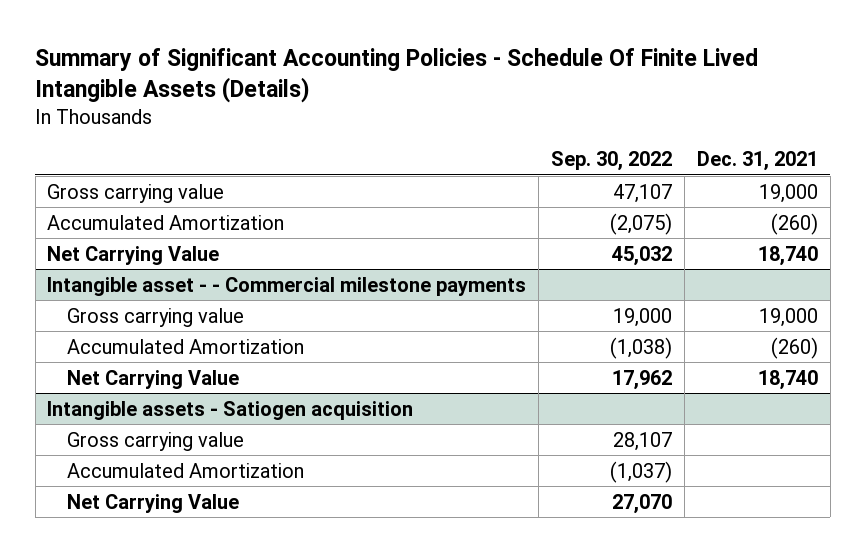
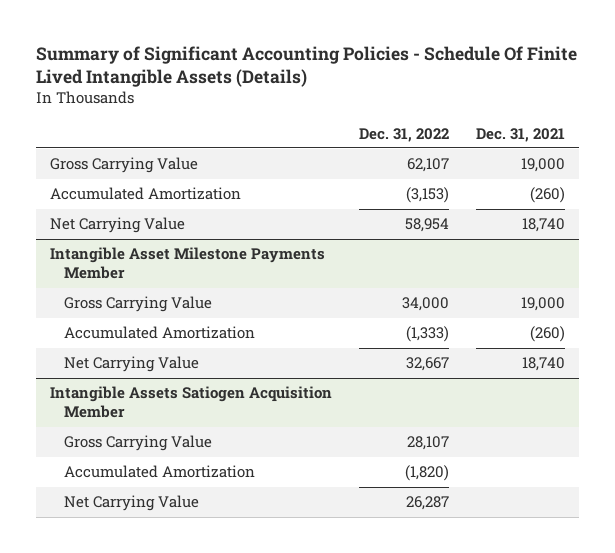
[551,151,673,172] Sep. 30, 2022 -> none
none -> [359,127,450,142] Dec. 31, 2022
[47,183,225,203] Gross carrying value -> [49,157,198,174] Gross Carrying Value
[47,276,527,296] Intangible asset - - Commercial milestone payments -> [49,247,325,280] Intangible Asset Milestone Payments Member
[66,307,244,327] Gross carrying value -> [63,296,212,313] Gross Carrying Value
[47,400,414,420] Intangible assets - Satiogen acquisition -> [49,386,332,419] Intangible Assets Satiogen Acquisition Member
[66,431,244,451] Gross carrying value -> [63,435,212,452] Gross Carrying Value

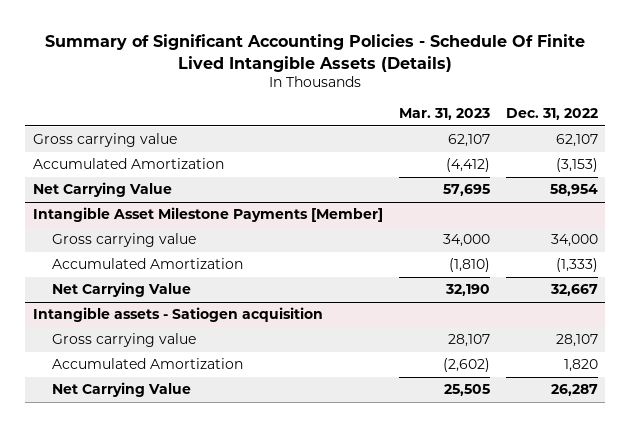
[476,127,566,142] Dec. 31, 2021 -> none
none -> [398,108,490,121] Mar. 31, 2023
[49,157,198,174] Gross Carrying Value -> [33,133,178,148] Gross carrying value
[49,247,325,280] Intangible Asset Milestone Payments Member -> [33,207,384,223] Intangible Asset Milestone Payments [Member]
[63,296,212,313] Gross Carrying Value -> [52,233,197,248] Gross carrying value
[49,386,332,419] Intangible Assets Satiogen Acquisition Member -> [33,307,324,323] Intangible assets - Satiogen acquisition
[63,435,212,452] Gross Carrying Value -> [52,333,197,348] Gross carrying value
[405,465,450,482] (1,820) -> [563,359,598,373] 1,820

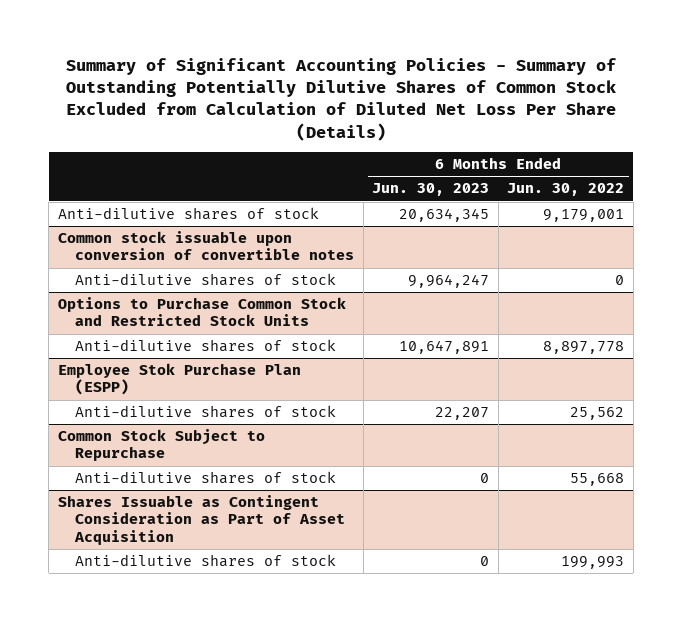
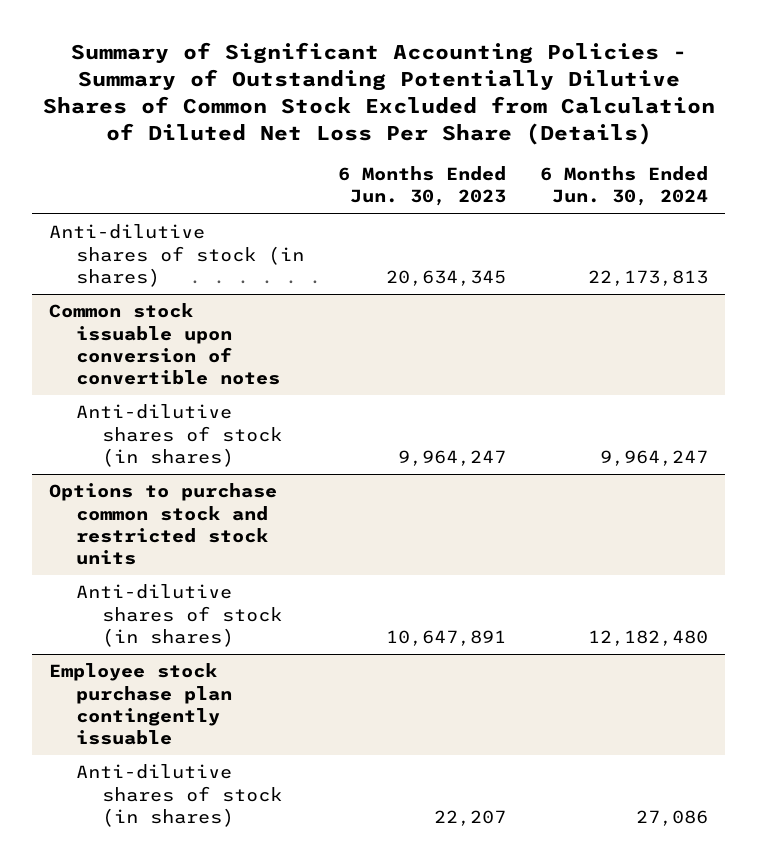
[507,183,625,197] Jun. 30, 2022 -> none
none -> [540,166,709,207] 6 Months Ended Jun. 30, 2024
[57,207,319,221] Anti-dilutive shares of stock -> [49,224,304,287] Anti-dilutive shares of stock (in shares)
[57,429,265,462] Common Stock Subject to Repurchase -> none
[75,471,337,485] Anti-dilutive shares of stock -> none
[57,495,346,545] Shares Issuable as Contingent Consideration as Part of Asset Acquisition -> none
[75,554,337,568] Anti-dilutive shares of stock -> none
[75,273,337,287] Anti-dilutive shares of stock -> [75,404,282,467] Anti-dilutive shares of stock (in shares)
[57,297,346,327] Options to Purchase Common Stock and Restricted Stock Units -> [49,483,278,565] Options to purchase common stock and restricted stock units
[75,339,337,353] Anti-dilutive shares of stock -> [75,584,282,647] Anti-dilutive shares of stock (in shares)
[57,363,301,396] Employee Stok Purchase Plan (ESPP) -> [49,663,232,745] Employee stock purchase plan contingently issuable
[75,405,337,419] Anti-dilutive shares of stock -> [75,764,282,827] Anti-dilutive shares of stock (in shares)

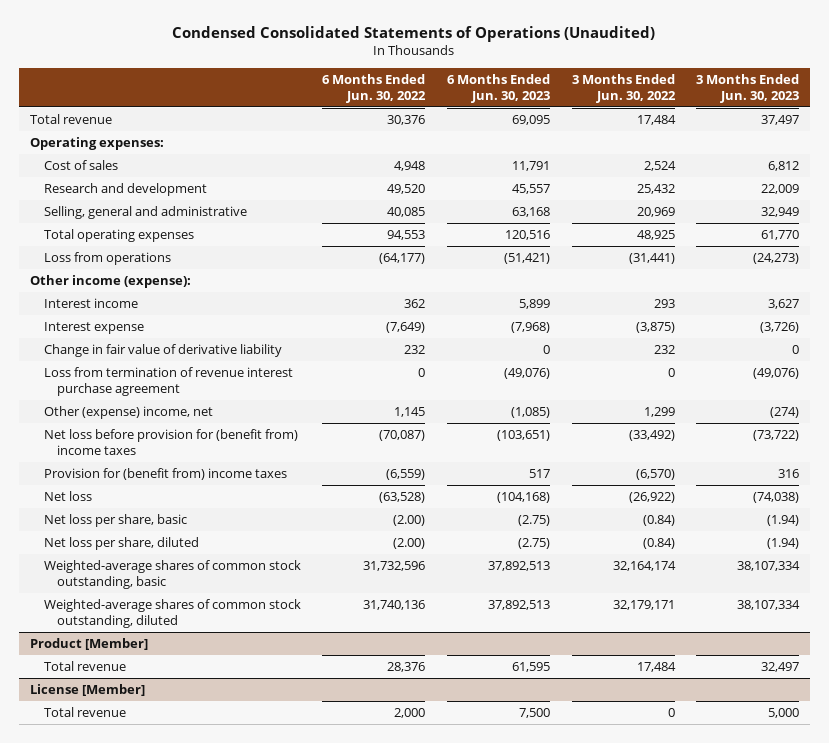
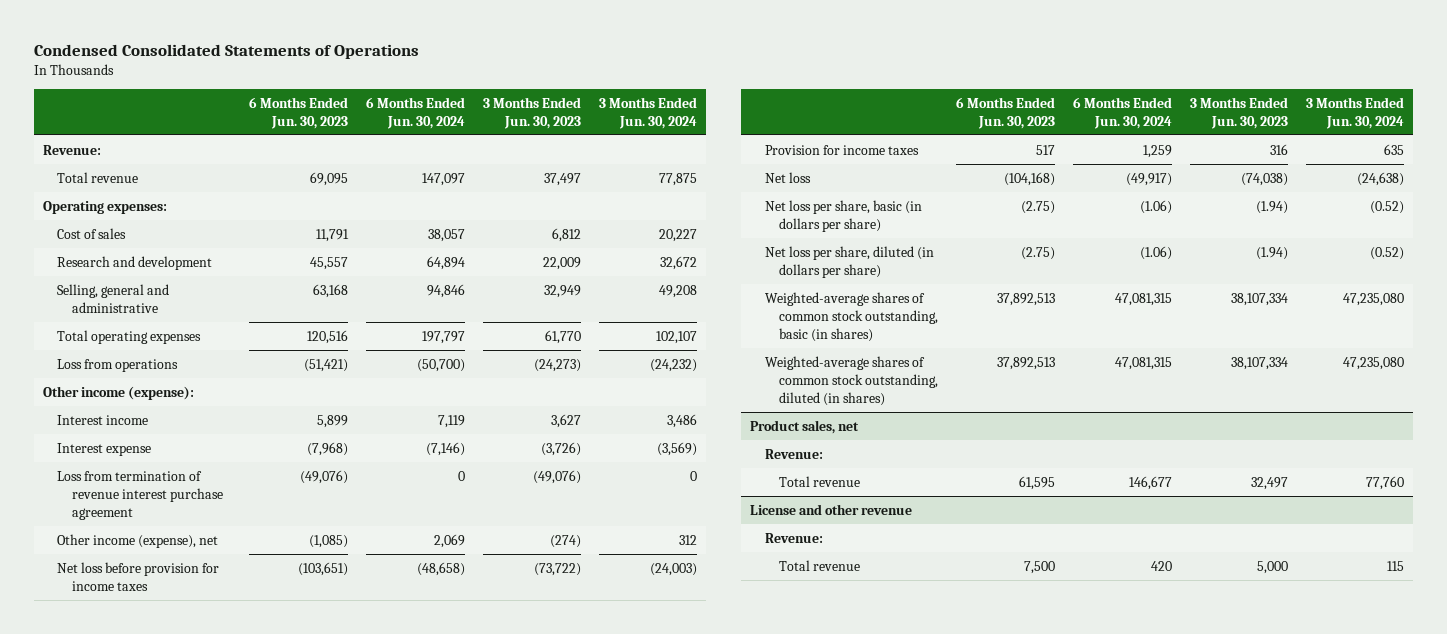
[172,26,656,43] Condensed Consolidated Statements of Operations (Unaudited) -> [33,43,419,59] Condensed Consolidated Statements of Operations
[322,73,427,103] 6 Months Ended Jun. 30, 2022 -> none
[571,73,676,103] 3 Months Ended Jun. 30, 2022 -> none
none -> [365,96,465,129] 6 Months Ended Jun. 30, 2024
none -> [598,96,697,129] 3 Months Ended Jun. 30, 2024
none -> [42,144,101,155] Revenue:
[43,343,282,357] Change in fair value of derivative liability -> none
[43,405,213,419] Other (expense) income, net -> [57,533,219,548] Other income (expense), net
[43,428,298,455] Net loss before provision for (benefit from) income taxes -> [57,561,220,591] Net loss before provision for income taxes
[43,467,287,480] Provision for (benefit from) income taxes -> [764,144,919,155] Provision for income taxes
[43,513,187,527] Net loss per share, basic -> [764,199,922,232] Net loss per share, basic (in dollars per share)
[43,536,199,550] Net loss per share, diluted -> [764,245,934,278] Net loss per share, diluted (in dollars per share)
[43,559,301,589] Weighted-average shares of common stock outstanding, basic -> [764,291,939,342] Weighted-average shares of common stock outstanding, basic (in shares)
[43,598,301,628] Weighted-average shares of common stock outstanding, diluted -> [764,355,939,406] Weighted-average shares of common stock outstanding, diluted (in shares)
[29,637,148,650] Product [Member] -> [750,419,860,434] Product sales, net
none -> [764,448,823,459] Revenue:
[29,683,145,696] License [Member] -> none
none -> [750,503,913,515] License and other revenue
none -> [764,532,823,543] Revenue:

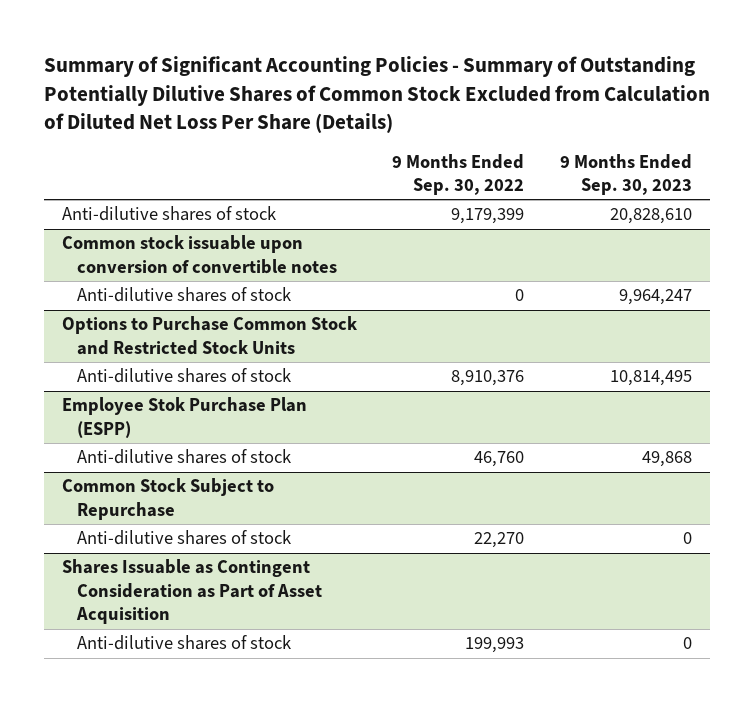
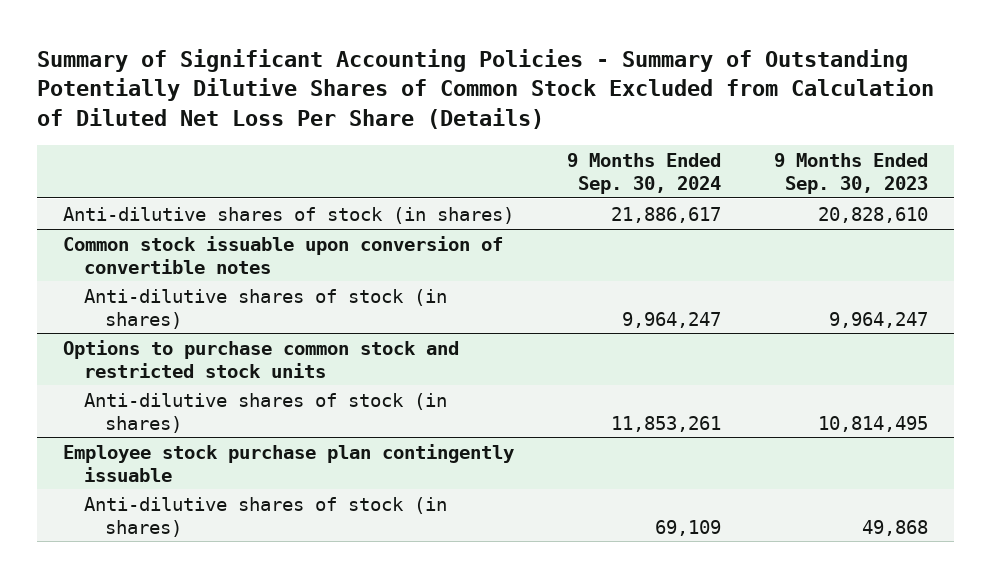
[392,153,525,195] 9 Months Ended Sep. 30, 2022 -> none
none -> [567,152,722,194] 9 Months Ended Sep. 30, 2024
[61,206,276,222] Anti-dilutive shares of stock -> [63,206,515,224] Anti-dilutive shares of stock (in shares)
[61,478,274,520] Common Stock Subject to Repurchase -> none
[77,530,292,546] Anti-dilutive shares of stock -> none
[61,559,323,625] Shares Issuable as Contingent Consideration as Part of Asset Acquisition -> none
[77,635,292,651] Anti-dilutive shares of stock -> none
[77,287,292,303] Anti-dilutive shares of stock -> [83,288,447,329] Anti-dilutive shares of stock (in shares)
[61,316,358,355] Options to Purchase Common Stock and Restricted Stock Units -> [63,339,460,378] Options to purchase common stock and restricted stock units
[77,368,292,384] Anti-dilutive shares of stock -> [83,392,447,433] Anti-dilutive shares of stock (in shares)
[61,397,307,438] Employee Stok Purchase Plan (ESPP) -> [63,443,515,482] Employee stock purchase plan contingently issuable
[77,449,292,465] Anti-dilutive shares of stock -> [83,496,447,537] Anti-dilutive shares of stock (in shares)

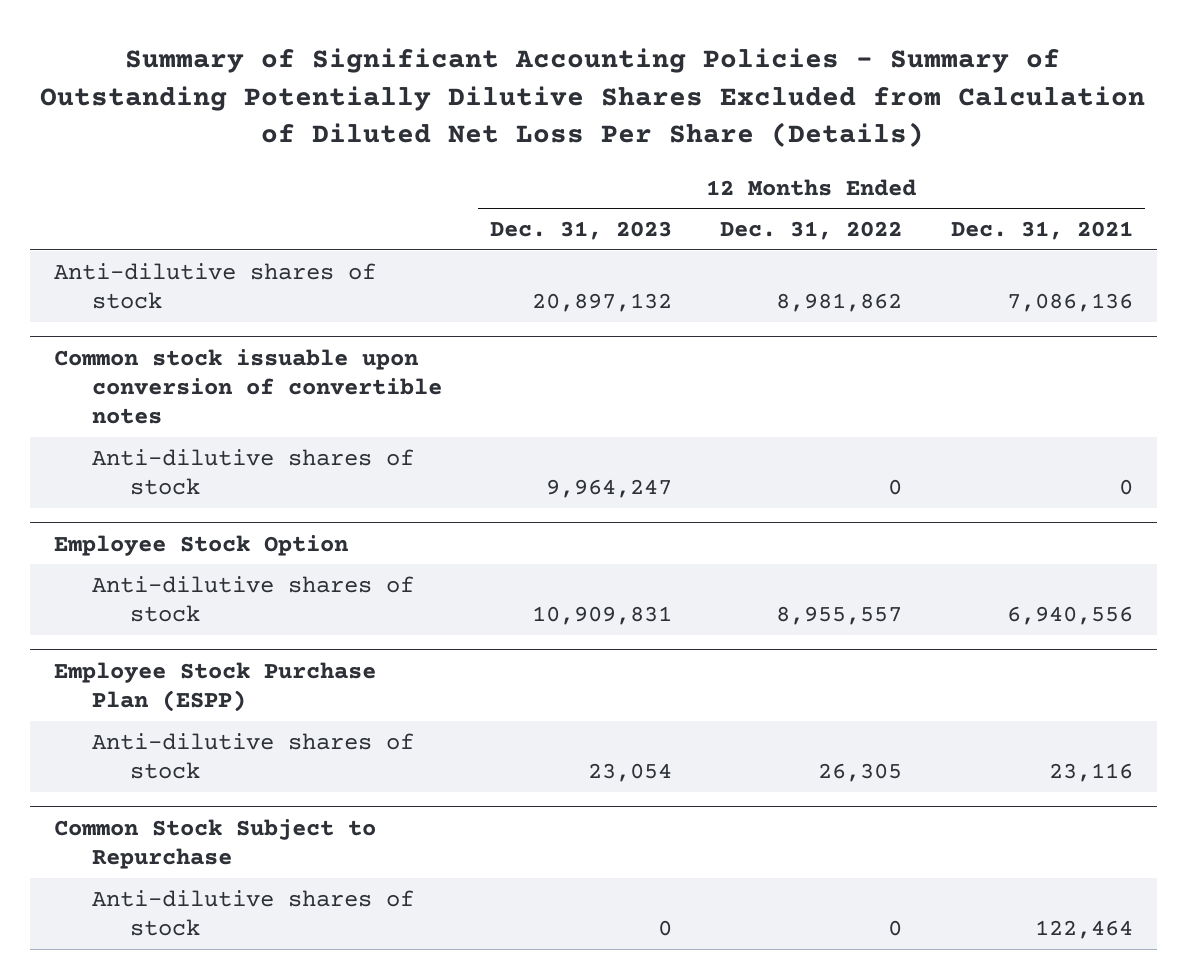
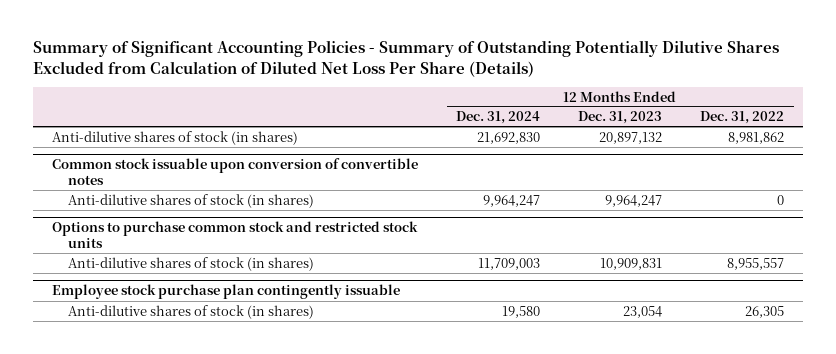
[950,221,1133,241] Dec. 31, 2021 -> none
none -> [456,111,541,125] Dec. 31, 2024
[53,262,376,310] Anti-dilutive shares of stock -> [52,130,299,145] Anti-dilutive shares of stock (in shares)
[53,818,376,869] Common Stock Subject to Repurchase -> none
[91,889,414,937] Anti-dilutive shares of stock -> none
[91,448,414,496] Anti-dilutive shares of stock -> [68,193,315,208] Anti-dilutive shares of stock (in shares)
[53,534,349,556] Employee Stock Option -> [52,221,419,248] Options to purchase common stock and restricted stock units
[91,575,414,623] Anti-dilutive shares of stock -> [68,256,315,271] Anti-dilutive shares of stock (in shares)
[53,661,376,712] Employee Stock Purchase Plan (ESPP) -> [52,284,401,300] Employee stock purchase plan contingently issuable
[91,732,414,780] Anti-dilutive shares of stock -> [68,304,315,319] Anti-dilutive shares of stock (in shares)

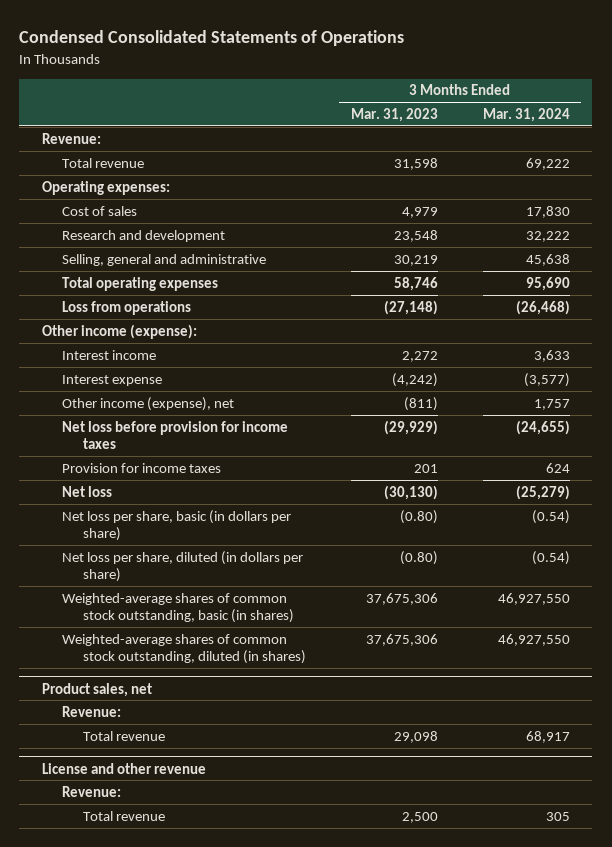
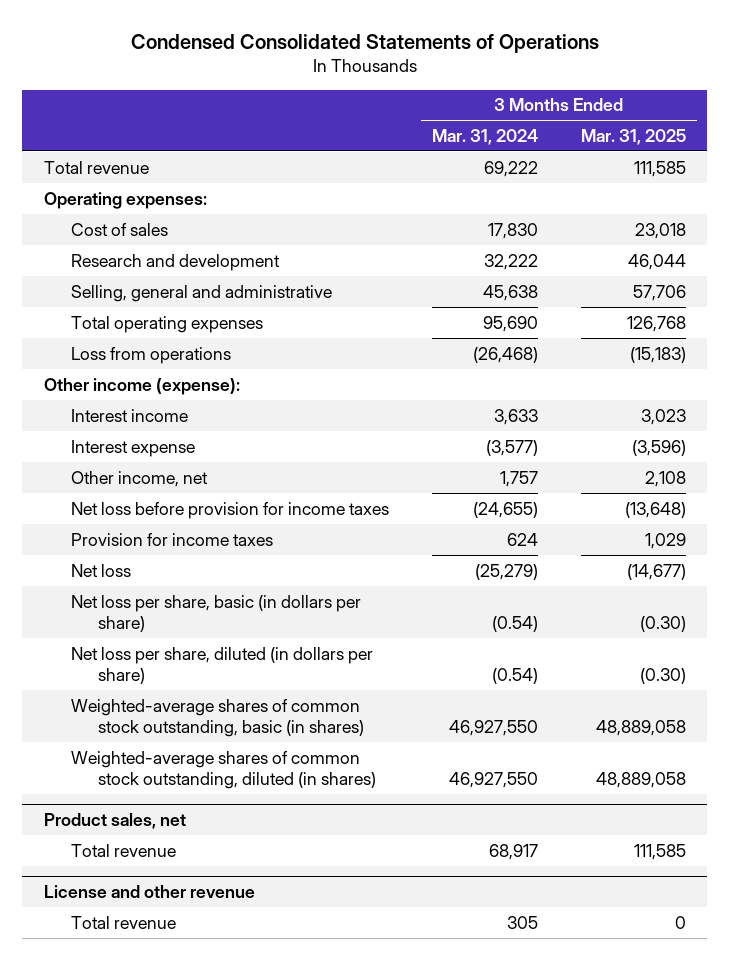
[350,108,438,123] Mar. 31, 2023 -> none
none -> [580,128,686,145] Mar. 31, 2025
[42,132,102,144] Revenue: -> none
[62,396,235,411] Other income (expense), net -> [70,470,208,487] Other income, net
[62,705,122,717] Revenue: -> none
[62,785,122,797] Revenue: -> none

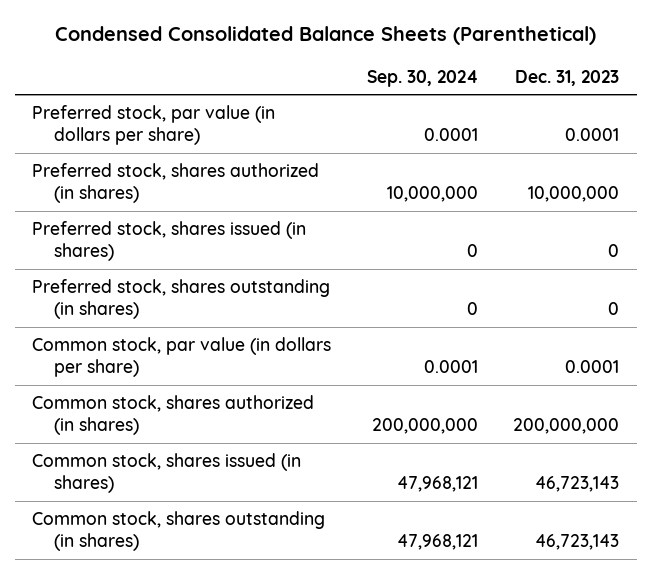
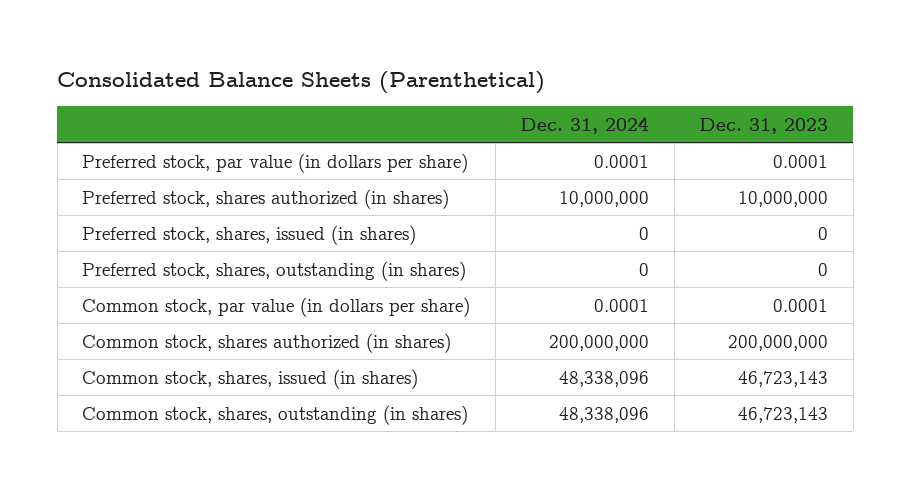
[54,26,596,46] Condensed Consolidated Balance Sheets (Parenthetical) -> [57,71,546,95] Consolidated Balance Sheets (Parenthetical)
[366,69,478,87] Sep. 30, 2024 -> none
none -> [520,115,650,134] Dec. 31, 2024
[32,220,307,262] Preferred stock, shares issued (in shares) -> [82,224,417,245] Preferred stock, shares, issued (in shares)
[32,278,331,320] Preferred stock, shares outstanding (in shares) -> [82,260,467,281] Preferred stock, shares, outstanding (in shares)
[32,452,302,494] Common stock, shares issued (in shares) -> [82,368,419,389] Common stock, shares, issued (in shares)
[32,510,326,552] Common stock, shares outstanding (in shares) -> [82,404,469,425] Common stock, shares, outstanding (in shares)

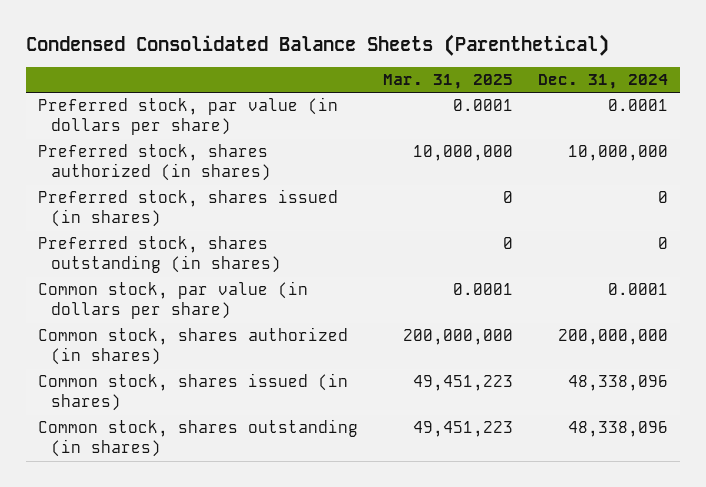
[57,71,546,95] Consolidated Balance Sheets (Parenthetical) -> [26,33,610,56] Condensed Consolidated Balance Sheets (Parenthetical)
[699,117,829,134] Dec. 31, 2023 -> none
none -> [383,74,514,90] Mar. 31, 2025
[82,224,417,245] Preferred stock, shares, issued (in shares) -> [38,189,339,228] Preferred stock, shares issued (in shares)
[82,260,467,281] Preferred stock, shares, outstanding (in shares) -> [38,236,282,274] Preferred stock, shares outstanding (in shares)
[82,368,419,389] Common stock, shares, issued (in shares) -> [38,373,349,412] Common stock, shares issued (in shares)
[82,404,469,425] Common stock, shares, outstanding (in shares) -> [38,419,359,458] Common stock, shares outstanding (in shares)

